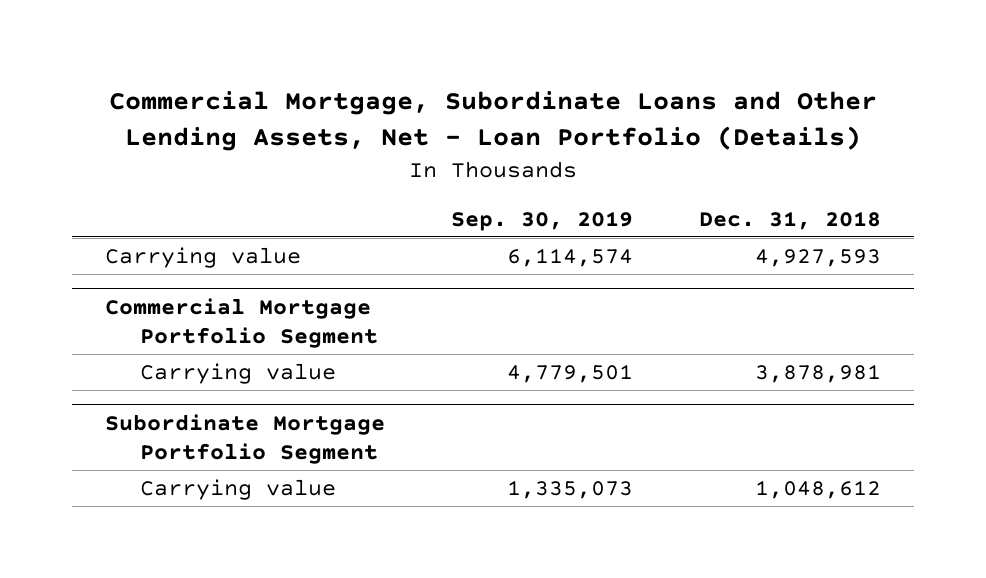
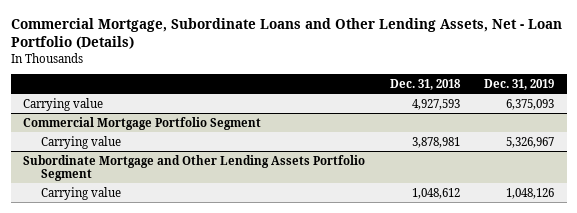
[450,210,633,231] Sep. 30, 2019 -> none
none -> [484,78,555,90] Dec. 31, 2019
[104,413,385,464] Subordinate Mortgage Portfolio Segment -> [23,154,366,182] Subordinate Mortgage and Other Lending Assets Portfolio Segment

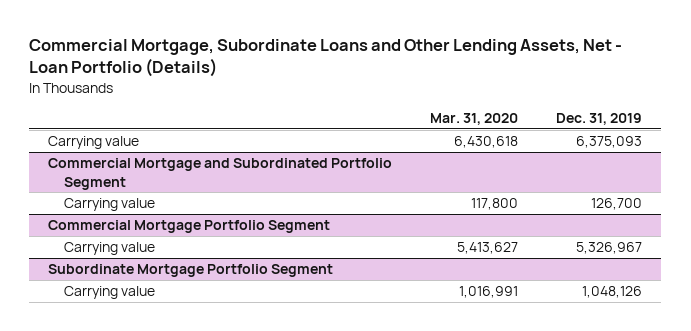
[389,78,461,90] Dec. 31, 2018 -> none
none -> [430,112,519,125] Mar. 31, 2020
none -> [48,158,393,190] Commercial Mortgage and Subordinated Portfolio Segment
none -> [63,198,155,212] Carrying value
[23,154,366,182] Subordinate Mortgage and Other Lending Assets Portfolio Segment -> [48,264,334,278] Subordinate Mortgage Portfolio Segment

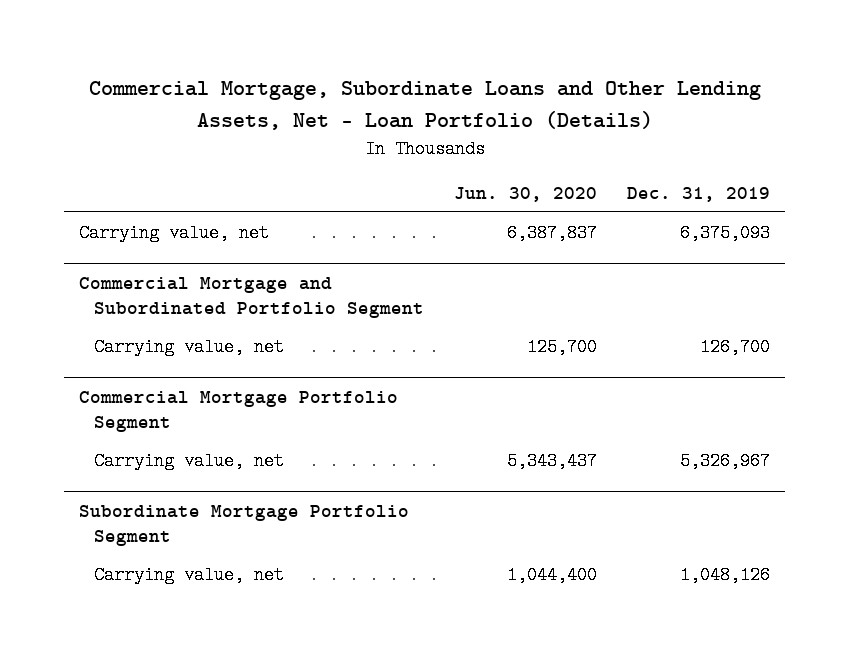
[430,112,519,125] Mar. 31, 2020 -> none
none -> [454,186,598,202] Jun. 30, 2020
[48,136,140,150] Carrying value -> [79,223,270,242] Carrying value, net
[63,198,155,212] Carrying value -> [93,337,284,356] Carrying value, net
[63,242,155,256] Carrying value -> [93,451,284,470] Carrying value, net
[63,286,155,300] Carrying value -> [93,565,284,584] Carrying value, net

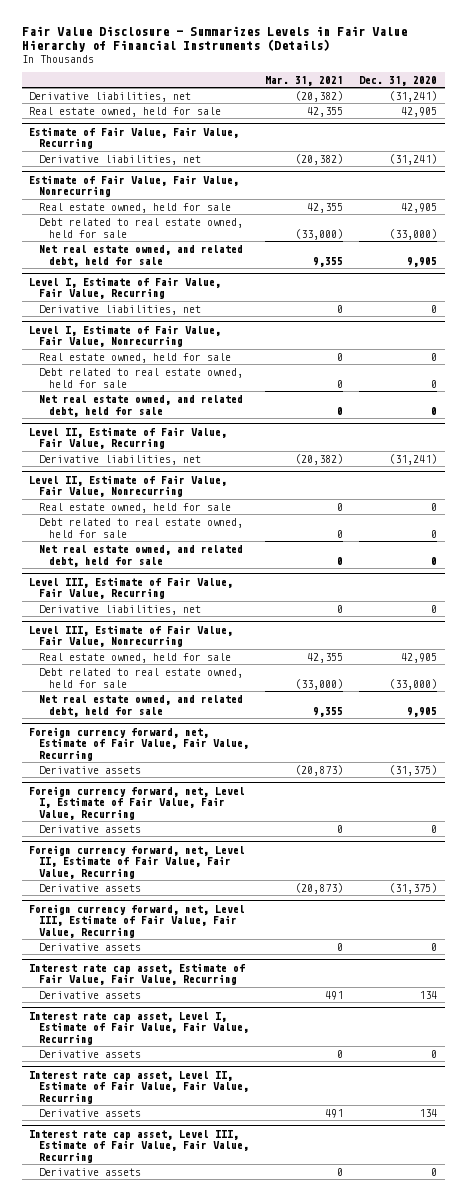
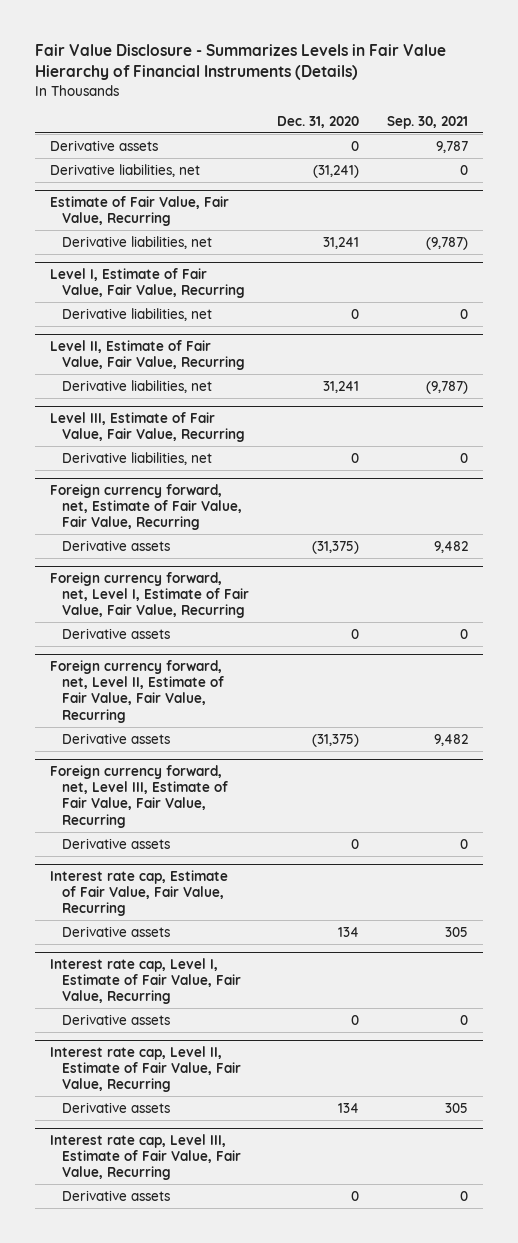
[264,75,343,86] Mar. 31, 2021 -> none
none -> [387,115,469,129] Sep. 30, 2021
none -> [49,139,158,151] Derivative assets
[29,106,222,117] Real estate owned, held for sale -> none
[29,174,240,198] Estimate of Fair Value, Fair Value, Nonrecurring -> none
[39,202,232,213] Real estate owned, held for sale -> none
[39,217,244,238] Debt related to real estate owned, held for sale -> none
[39,244,244,267] Net real estate owned, and related debt, held for sale -> none
[388,153,437,165] (31,241) -> [323,236,360,249] 31,241
[29,324,222,348] Level I, Estimate of Fair Value, Fair Value, Nonrecurring -> none
[39,352,232,363] Real estate owned, held for sale -> none
[39,367,244,388] Debt related to real estate owned, held for sale -> none
[39,394,244,417] Net real estate owned, and related debt, held for sale -> none
[29,474,228,498] Level II, Estimate of Fair Value, Fair Value, Nonrecurring -> none
[39,502,232,513] Real estate owned, held for sale -> none
[39,517,244,538] Debt related to real estate owned, held for sale -> none
[39,544,244,567] Net real estate owned, and related debt, held for sale -> none
[388,453,437,465] (31,241) -> [323,380,360,393] 31,241
[29,624,234,648] Level III, Estimate of Fair Value, Fair Value, Nonrecurring -> none
[39,652,232,663] Real estate owned, held for sale -> none
[39,667,244,688] Debt related to real estate owned, held for sale -> none
[39,694,244,717] Net real estate owned, and related debt, held for sale -> none
[29,962,246,986] Interest rate cap asset, Estimate of Fair Value, Fair Value, Recurring -> [49,869,228,917] Interest rate cap, Estimate of Fair Value, Fair Value, Recurring
[29,1011,250,1046] Interest rate cap asset, Level I, Estimate of Fair Value, Fair Value, Recurring -> [49,957,241,1005] Interest rate cap, Level I, Estimate of Fair Value, Fair Value, Recurring
[29,1070,250,1105] Interest rate cap asset, Level II, Estimate of Fair Value, Fair Value, Recurring -> [49,1045,241,1093] Interest rate cap, Level II, Estimate of Fair Value, Fair Value, Recurring
[29,1129,250,1164] Interest rate cap asset, Level III, Estimate of Fair Value, Fair Value, Recurring -> [49,1133,241,1181] Interest rate cap, Level III, Estimate of Fair Value, Fair Value, Recurring

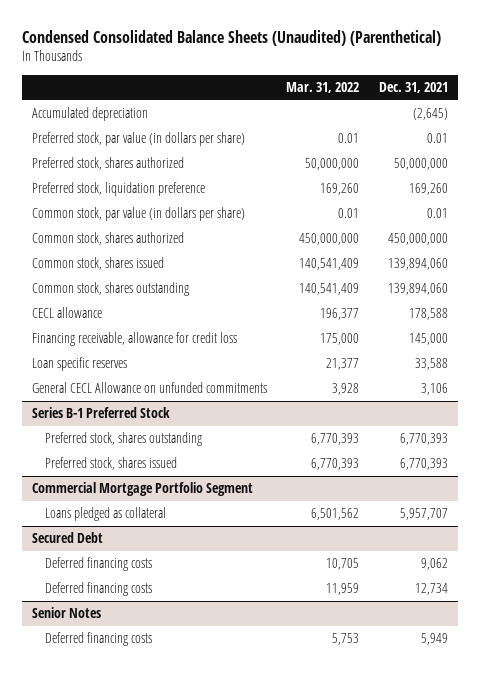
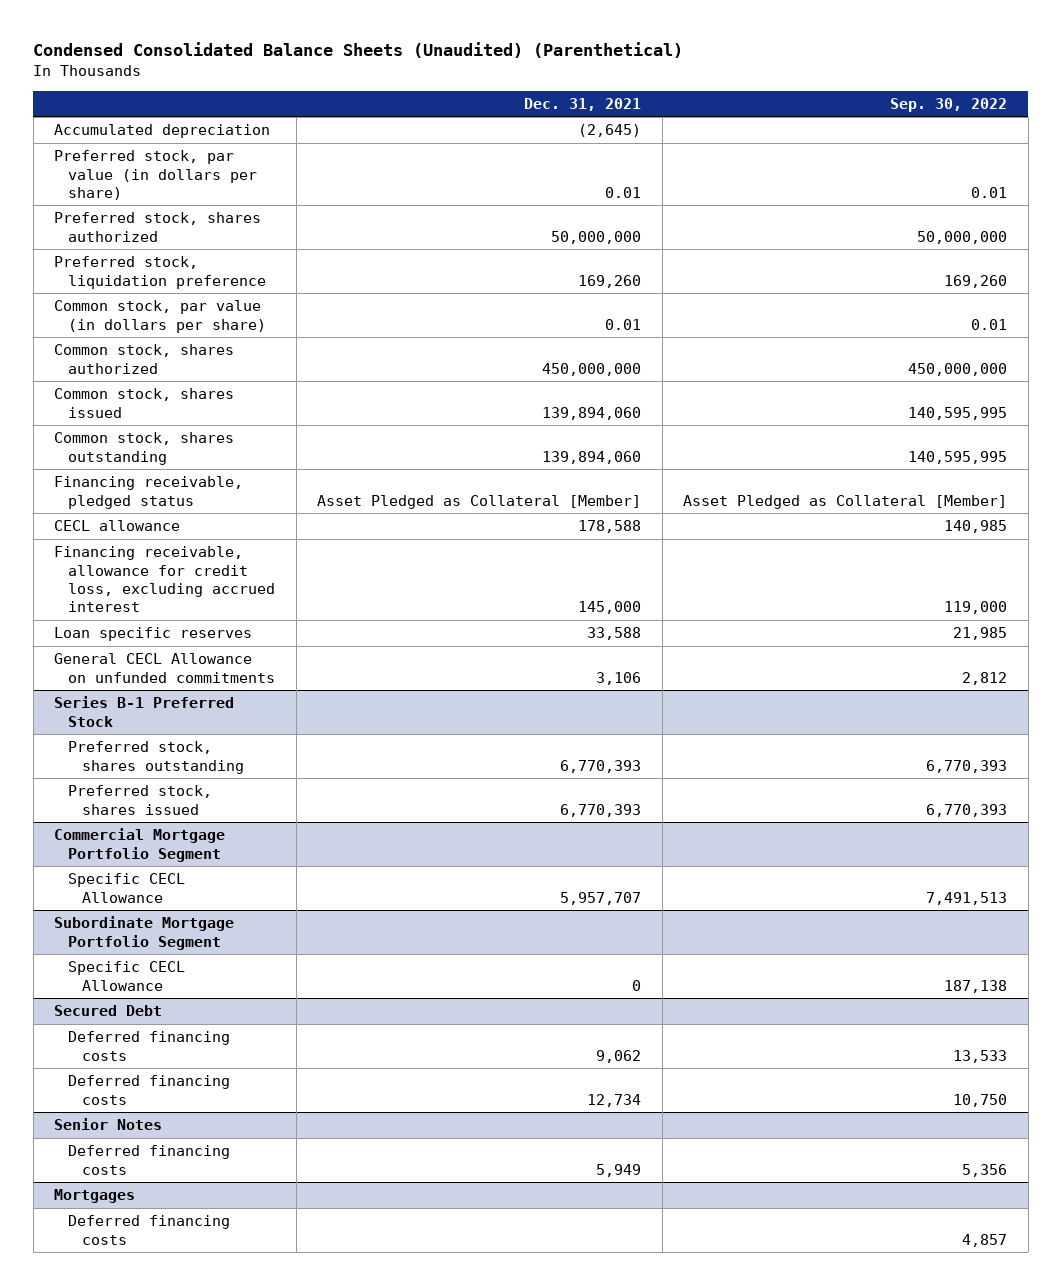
[286,81,360,93] Mar. 31, 2022 -> none
none -> [890,97,1008,112] Sep. 30, 2022
none -> [54,476,244,509] Financing receivable, pledged status
[31,332,237,347] Financing receivable, allowance for credit loss -> [54,546,276,613] Financing receivable, allowance for credit loss, excluding accrued interest
[45,507,167,522] Loans pledged as collateral -> [68,873,186,903] Specific CECL Allowance
none -> [54,916,235,950] Subordinate Mortgage Portfolio Segment
none -> [68,961,186,991] Specific CECL Allowance
none -> [54,1189,136,1204] Mortgages
none -> [68,1215,231,1245] Deferred financing costs

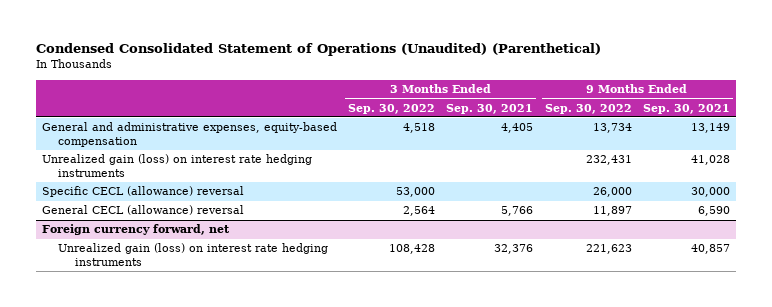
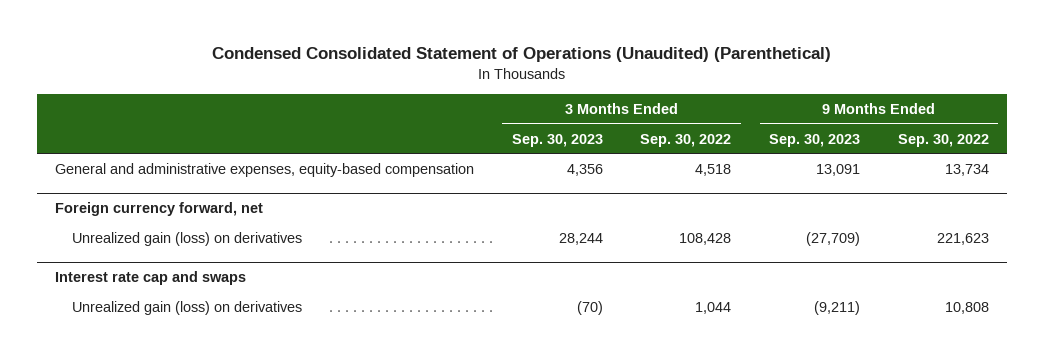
[446,103,534,114] Sep. 30, 2021 -> none
[643,103,731,114] Sep. 30, 2021 -> none
none -> [511,133,603,147] Sep. 30, 2023
none -> [769,133,861,147] Sep. 30, 2023
[41,154,312,177] Unrealized gain (loss) on interest rate hedging instruments -> none
[41,186,244,198] Specific CECL (allowance) reversal -> none
[41,205,244,216] General CECL (allowance) reversal -> none
[58,243,329,266] Unrealized gain (loss) on interest rate hedging instruments -> [71,231,302,246] Unrealized gain (loss) on derivatives
none -> [55,271,247,286] Interest rate cap and swaps
none -> [71,300,302,315] Unrealized gain (loss) on derivatives

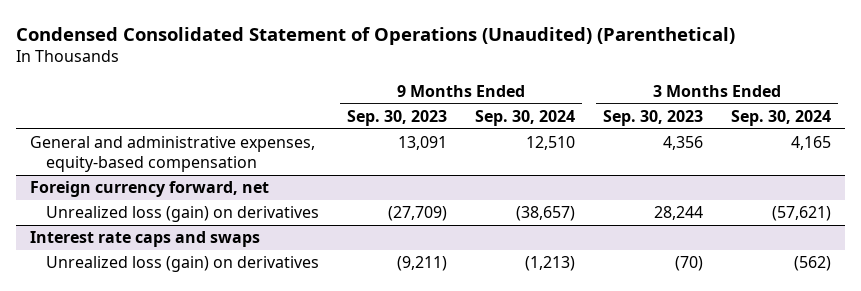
[640,133,732,147] Sep. 30, 2022 -> none
[897,133,989,147] Sep. 30, 2022 -> none
none -> [474,110,575,127] Sep. 30, 2024
none -> [730,110,831,127] Sep. 30, 2024
[71,231,302,246] Unrealized gain (loss) on derivatives -> [45,206,319,223] Unrealized loss (gain) on derivatives
[55,271,247,286] Interest rate cap and swaps -> [30,231,261,248] Interest rate caps and swaps
[71,300,302,315] Unrealized gain (loss) on derivatives -> [45,256,319,273] Unrealized loss (gain) on derivatives

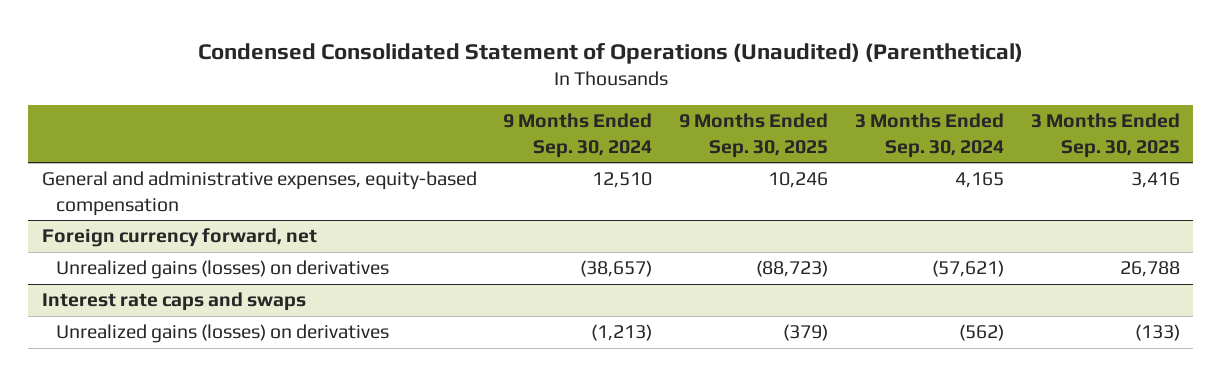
[346,110,447,127] Sep. 30, 2023 -> none
[602,110,703,127] Sep. 30, 2023 -> none
none -> [679,113,829,158] 9 Months Ended Sep. 30, 2025
none -> [1030,113,1180,158] 3 Months Ended Sep. 30, 2025
[45,206,319,223] Unrealized loss (gain) on derivatives -> [55,260,389,280] Unrealized gains (losses) on derivatives
[45,256,319,273] Unrealized loss (gain) on derivatives -> [55,324,389,344] Unrealized gains (losses) on derivatives

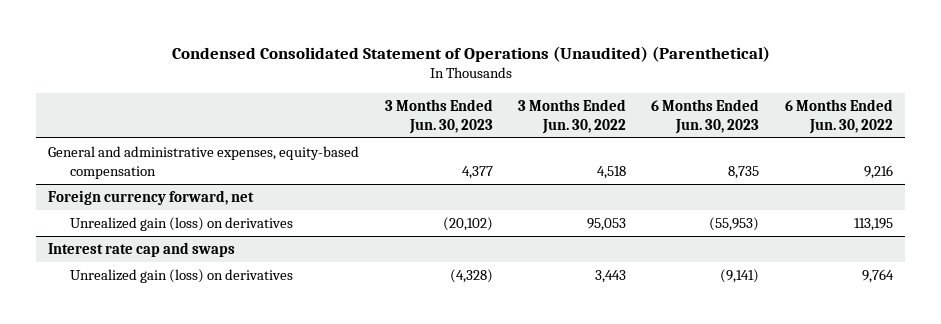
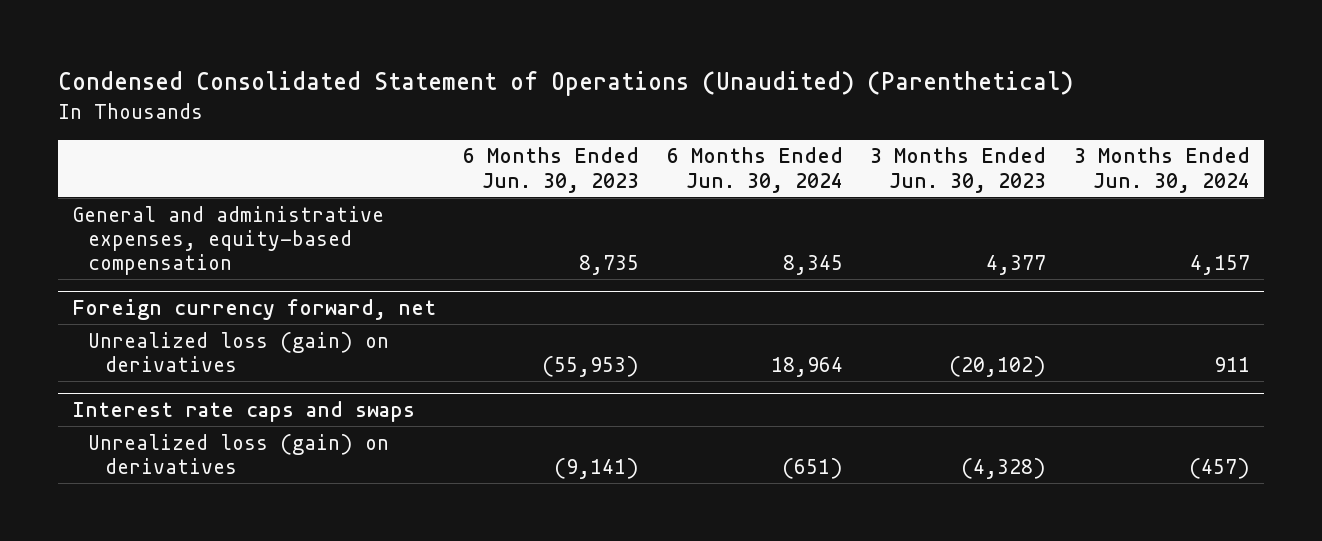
[518,99,627,134] 3 Months Ended Jun. 30, 2022 -> none
[784,99,893,134] 6 Months Ended Jun. 30, 2022 -> none
none -> [666,147,843,193] 6 Months Ended Jun. 30, 2024
none -> [1074,147,1251,193] 3 Months Ended Jun. 30, 2024
[70,217,294,232] Unrealized gain (loss) on derivatives -> [88,331,390,372] Unrealized loss (gain) on derivatives
[48,242,236,258] Interest rate cap and swaps -> [71,400,415,422] Interest rate caps and swaps
[70,269,294,284] Unrealized gain (loss) on derivatives -> [88,433,390,474] Unrealized loss (gain) on derivatives

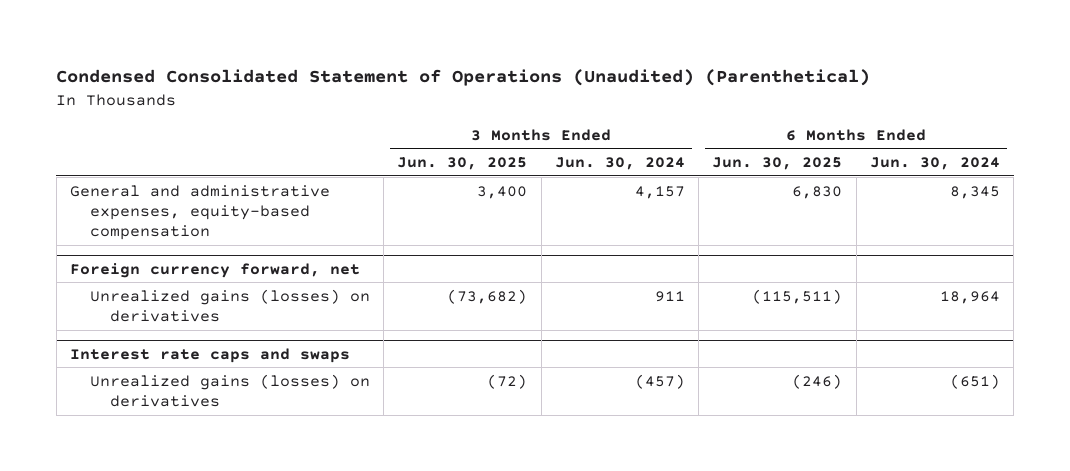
[463,147,640,193] 6 Months Ended Jun. 30, 2023 -> none
[870,147,1047,193] 3 Months Ended Jun. 30, 2023 -> none
none -> [397,157,528,171] Jun. 30, 2025
none -> [712,157,843,171] Jun. 30, 2025
[88,331,390,372] Unrealized loss (gain) on derivatives -> [89,288,370,322] Unrealized gains (losses) on derivatives
[88,433,390,474] Unrealized loss (gain) on derivatives -> [89,373,370,407] Unrealized gains (losses) on derivatives

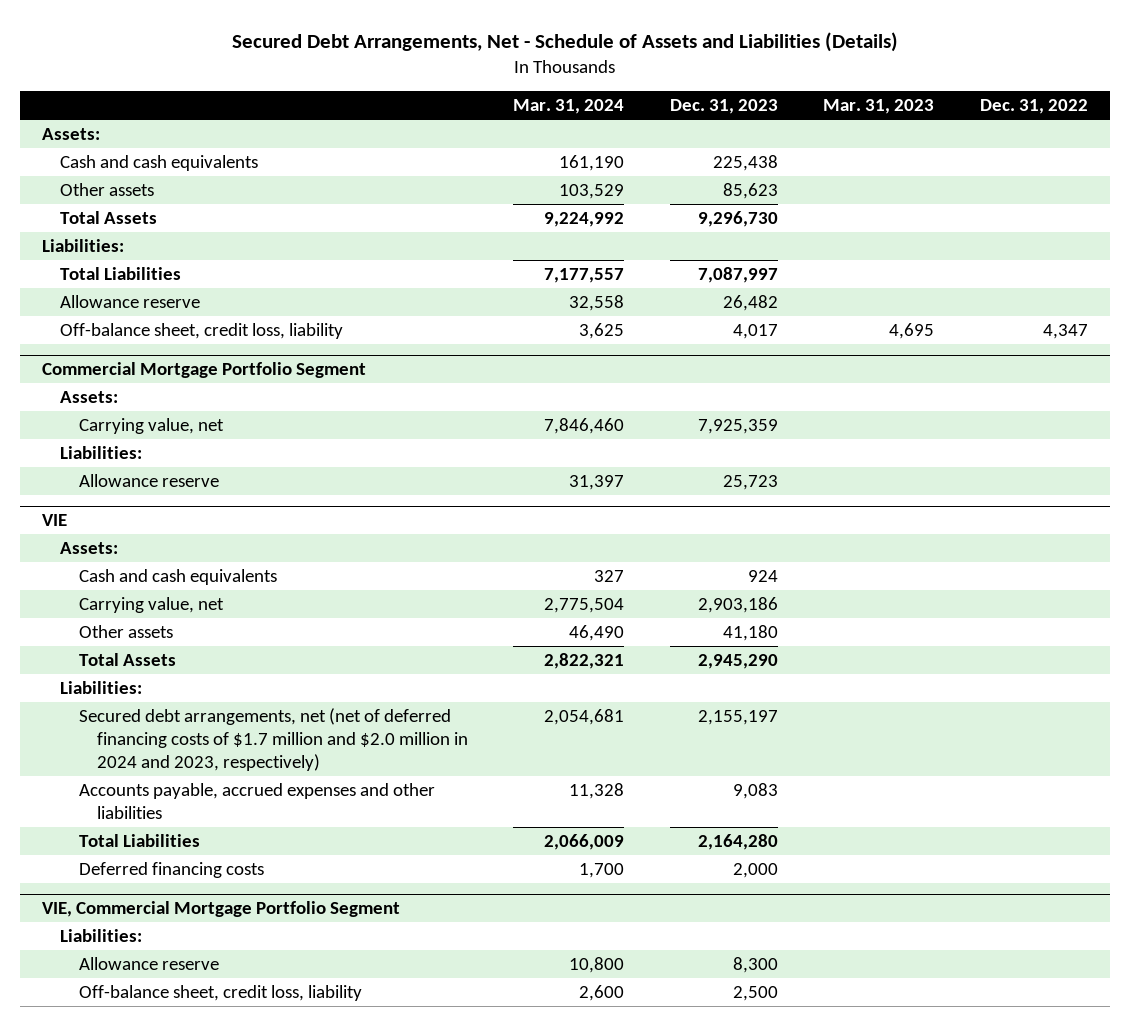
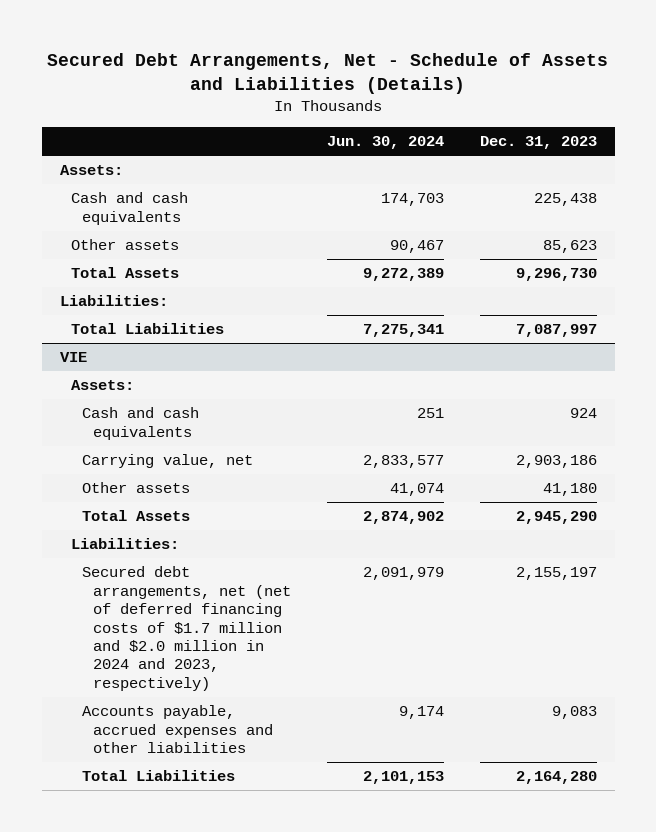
[513,99,625,115] Mar. 31, 2024 -> none
[823,99,935,115] Mar. 31, 2023 -> none
[979,99,1088,115] Dec. 31, 2022 -> none
none -> [326,136,444,150] Jun. 30, 2024
[60,294,201,308] Allowance reserve -> none
[60,322,344,339] Off-balance sheet, credit loss, liability -> none
[42,362,367,379] Commercial Mortgage Portfolio Segment -> none
[60,390,119,403] Assets: -> none
[78,417,224,434] Carrying value, net -> none
[60,445,143,459] Liabilities: -> none
[78,473,219,487] Allowance reserve -> none
[78,861,264,878] Deferred financing costs -> none
[42,901,401,918] VIE, Commercial Mortgage Portfolio Segment -> none
[60,928,143,942] Liabilities: -> none
[78,956,219,970] Allowance reserve -> none
[78,984,362,1001] Off-balance sheet, credit loss, liability -> none

